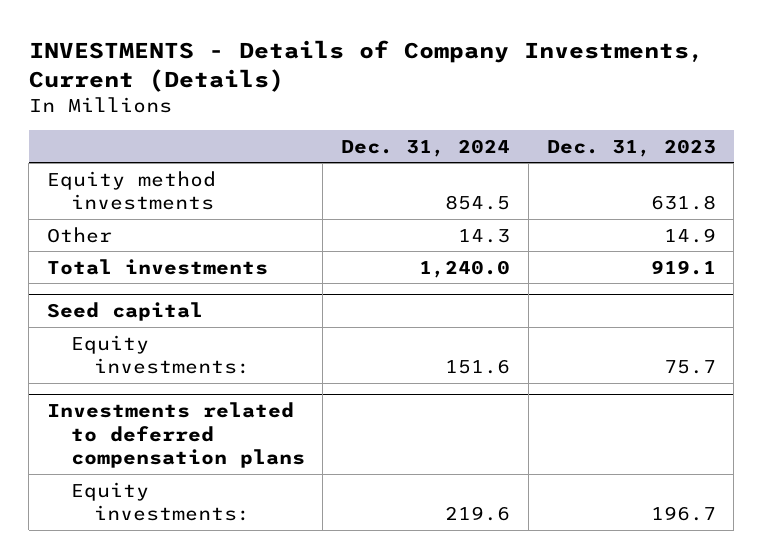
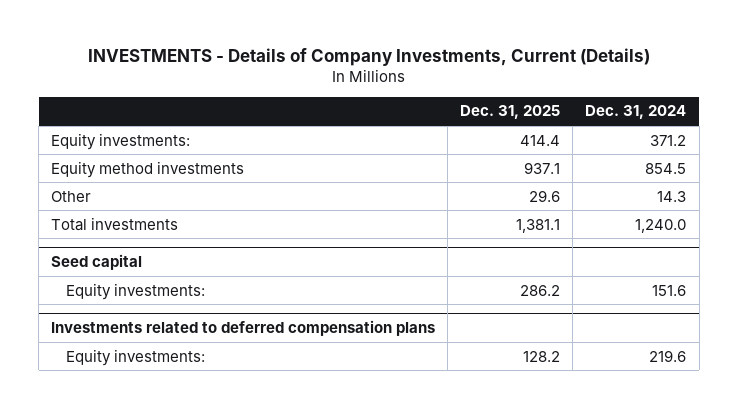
[546,138,716,157] Dec. 31, 2023 -> none
none -> [460,105,561,120] Dec. 31, 2025
none -> [51,132,191,150] Equity investments:

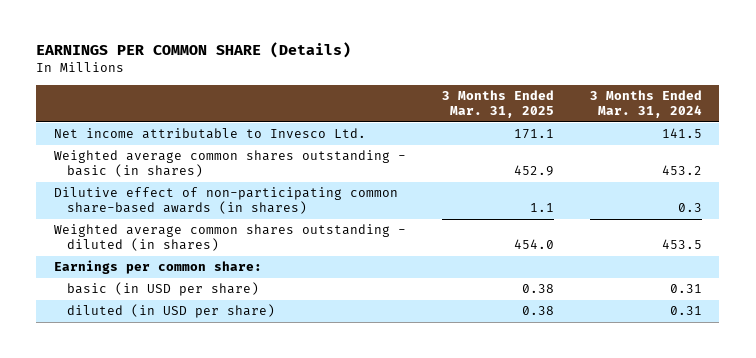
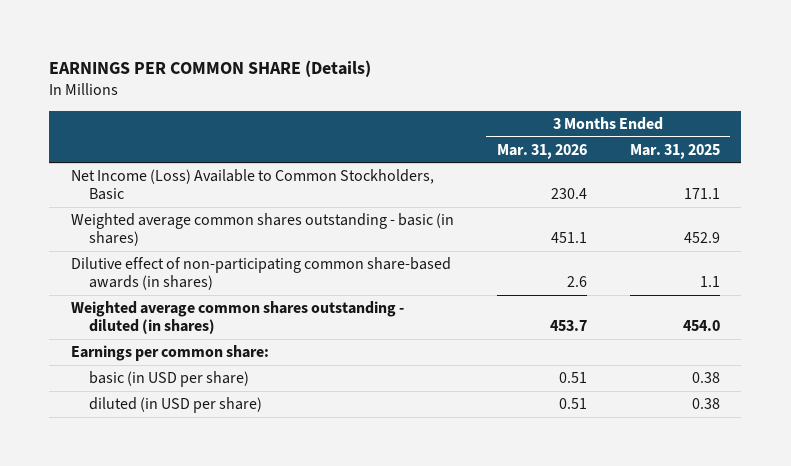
[589,90,702,118] 3 Months Ended Mar. 31, 2024 -> none
none -> [496,143,587,159] Mar. 31, 2026
[54,128,367,140] Net income attributable to Invesco Ltd. -> [70,169,434,201] Net Income (Loss) Available to Common Stockholders, Basic

